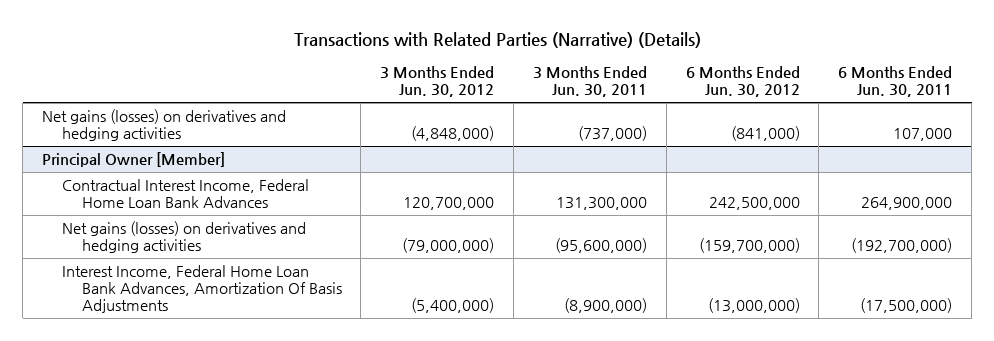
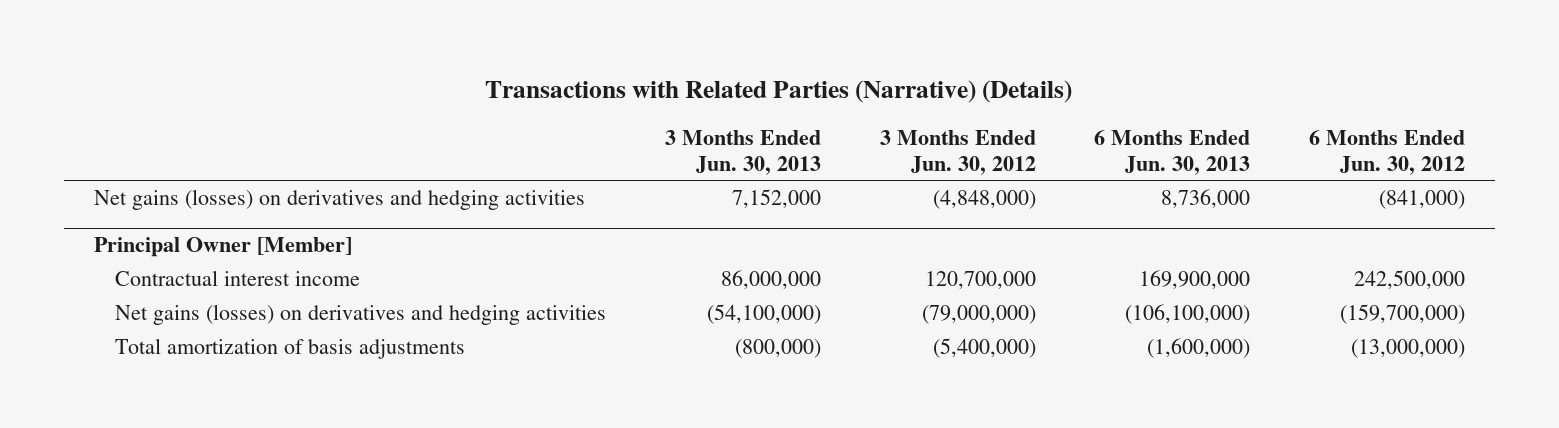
[532,65,647,98] 3 Months Ended Jun. 30, 2011 -> none
[838,65,953,98] 6 Months Ended Jun. 30, 2011 -> none
none -> [664,129,821,175] 3 Months Ended Jun. 30, 2013
none -> [1094,129,1251,175] 6 Months Ended Jun. 30, 2013
[61,179,309,209] Contractual Interest Income, Federal Home Loan Bank Advances -> [114,270,360,287] Contractual interest income
[61,265,342,314] Interest Income, Federal Home Loan Bank Advances, Amortization Of Basis Adjustments -> [114,338,465,360] Total amortization of basis adjustments

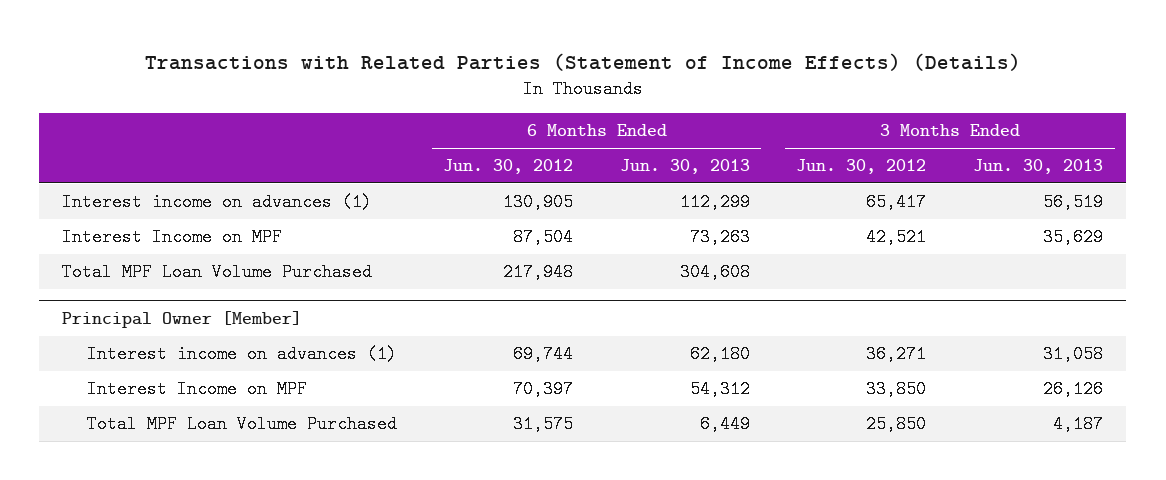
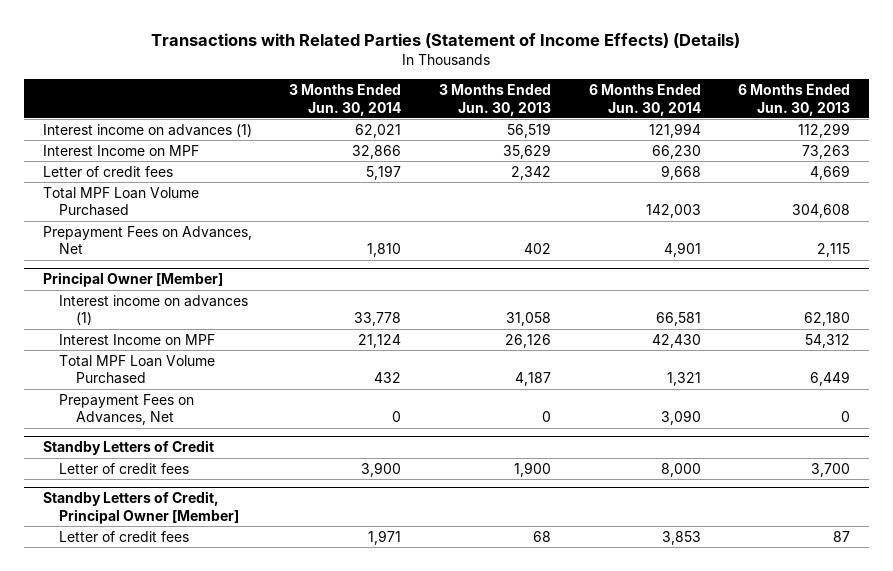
[443,159,574,175] Jun. 30, 2012 -> none
[796,159,927,175] Jun. 30, 2012 -> none
none -> [289,84,402,116] 3 Months Ended Jun. 30, 2014
none -> [588,84,701,116] 6 Months Ended Jun. 30, 2014
none -> [42,165,173,177] Letter of credit fees
none -> [42,225,252,255] Prepayment Fees on Advances, Net
none -> [59,393,195,426] Prepayment Fees on Advances, Net
none -> [42,440,214,456] Standby Letters of Credit
none -> [59,462,190,474] Letter of credit fees
none -> [42,491,240,524] Standby Letters of Credit, Principal Owner [Member]
none -> [59,530,190,542] Letter of credit fees

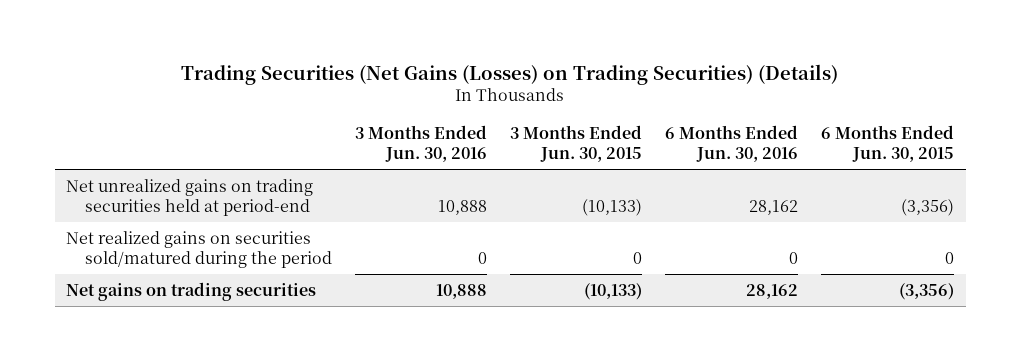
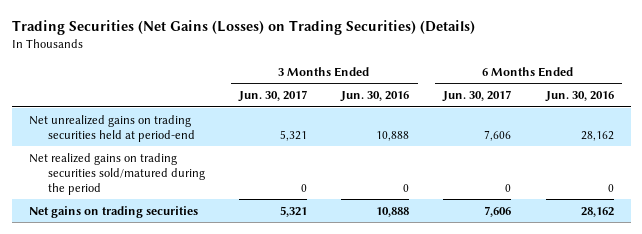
[509,124,642,163] 3 Months Ended Jun. 30, 2015 -> none
[821,124,955,163] 6 Months Ended Jun. 30, 2015 -> none
none -> [238,90,308,103] Jun. 30, 2017
none -> [442,90,512,103] Jun. 30, 2017
[66,230,332,269] Net realized gains on securities sold/matured during the period -> [28,152,206,195] Net realized gains on trading securities sold/matured during the period

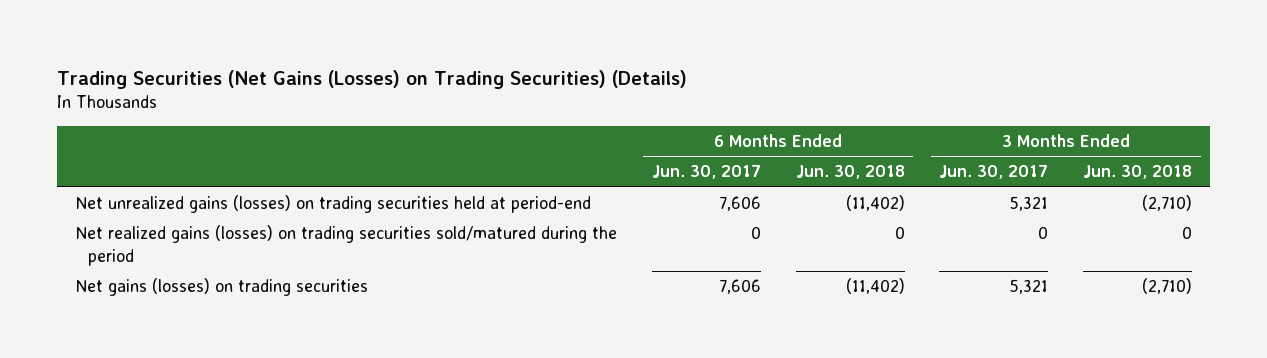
[340,91,410,103] Jun. 30, 2016 -> none
[544,91,614,103] Jun. 30, 2016 -> none
none -> [795,165,905,180] Jun. 30, 2018
none -> [1083,165,1193,180] Jun. 30, 2018
[28,114,196,142] Net unrealized gains on trading securities held at period-end -> [74,195,591,214] Net unrealized gains (losses) on trading securities held at period-end
[28,152,206,195] Net realized gains on trading securities sold/matured during the period -> [74,225,617,266] Net realized gains (losses) on trading securities sold/matured during the period
[28,205,198,218] Net gains on trading securities -> [74,278,368,297] Net gains (losses) on trading securities

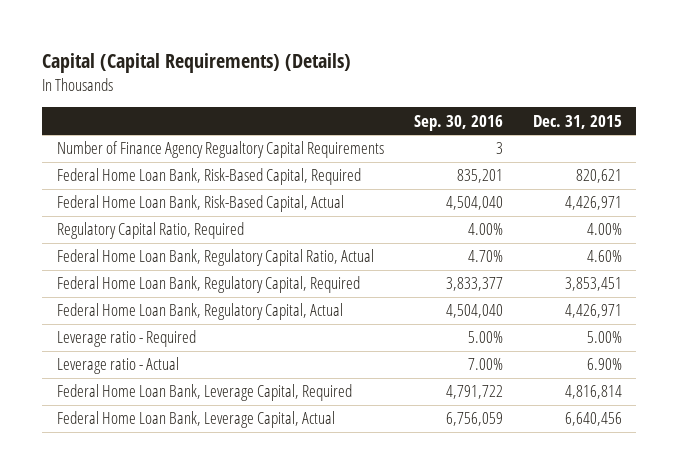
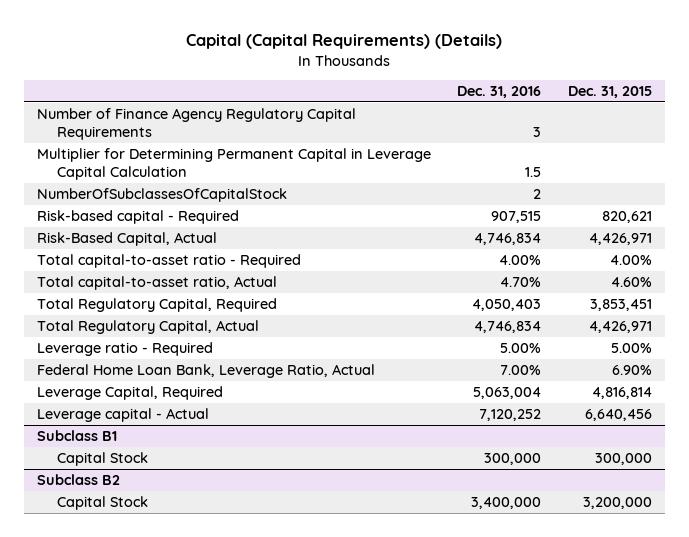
[413,114,503,131] Sep. 30, 2016 -> none
none -> [457,86,542,99] Dec. 31, 2016
[56,141,384,159] Number of Finance Agency Regualtory Capital Requirements -> [37,108,357,140] Number of Finance Agency Regulatory Capital Requirements
none -> [37,148,432,180] Multiplier for Determining Permanent Capital in Leverage Capital Calculation
none -> [37,188,288,203] NumberOfSubclassesOfCapitalStock
[56,168,361,186] Federal Home Loan Bank, Risk-Based Capital, Required -> [37,210,240,225] Risk-based capital - Required
[56,195,344,213] Federal Home Loan Bank, Risk-Based Capital, Actual -> [37,232,218,247] Risk-Based Capital, Actual
[56,222,244,240] Regulatory Capital Ratio, Required -> [37,254,302,269] Total capital-to-asset ratio - Required
[56,249,374,267] Federal Home Loan Bank, Regulatory Capital Ratio, Actual -> [37,276,278,291] Total capital-to-asset ratio, Actual
[56,276,360,294] Federal Home Loan Bank, Regulatory Capital, Required -> [37,298,278,313] Total Regulatory Capital, Required
[56,303,343,321] Federal Home Loan Bank, Regulatory Capital, Actual -> [37,320,260,335] Total Regulatory Capital, Actual
[56,357,179,375] Leverage ratio - Actual -> none
none -> [37,364,376,379] Federal Home Loan Bank, Leverage Ratio, Actual
[56,384,352,402] Federal Home Loan Bank, Leverage Capital, Required -> [37,386,224,401] Leverage Capital, Required
[56,411,335,429] Federal Home Loan Bank, Leverage Capital, Actual -> [37,408,210,423] Leverage capital - Actual
none -> [37,430,118,442] Subclass B1
none -> [57,452,149,467] Capital Stock
none -> [37,474,121,486] Subclass B2
none -> [57,496,149,511] Capital Stock

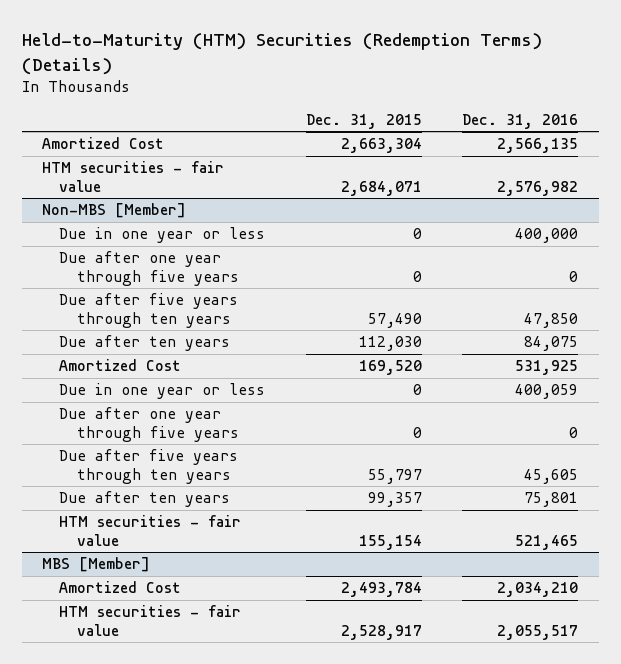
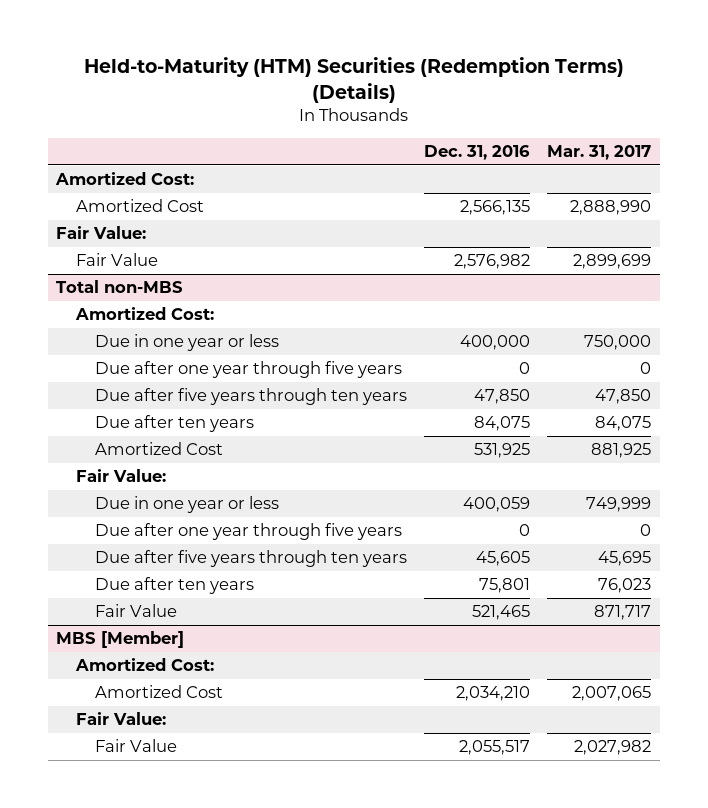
[305,113,422,129] Dec. 31, 2015 -> none
none -> [547,145,652,161] Mar. 31, 2017
none -> [55,172,195,186] Amortized Cost:
none -> [56,226,147,240] Fair Value:
[42,161,225,192] HTM securities - fair value -> [75,253,158,267] Fair Value
[42,203,187,219] Non-MBS [Member] -> [56,280,184,294] Total non-MBS
none -> [74,307,214,321] Amortized Cost:
none -> [75,469,166,483] Fair Value:
[59,515,242,546] HTM securities - fair value -> [94,604,177,618] Fair Value
none -> [74,658,214,672] Amortized Cost:
none -> [75,712,166,726] Fair Value:
[59,605,242,636] HTM securities - fair value -> [94,739,177,753] Fair Value

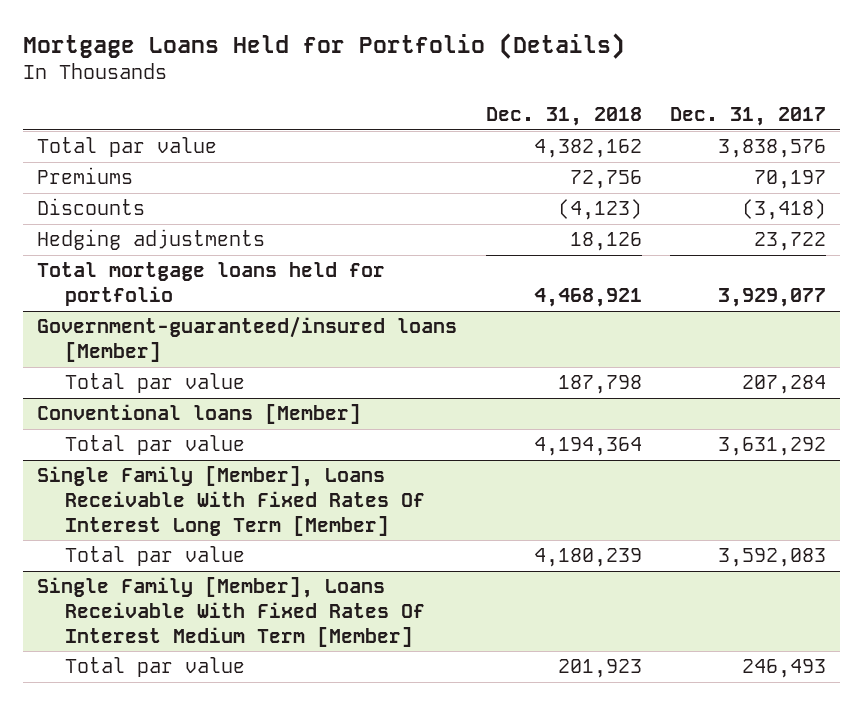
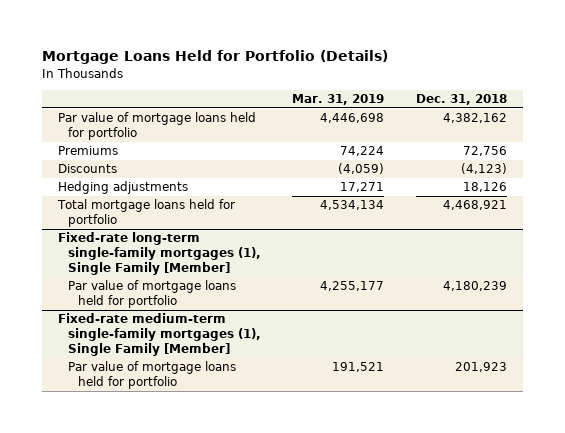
[669,107,826,127] Dec. 31, 2017 -> none
none -> [292,94,385,106] Mar. 31, 2019
[37,137,218,158] Total par value -> [57,112,256,141] Par value of mortgage loans held for portfolio
[37,316,458,363] Government-guaranteed/insured loans [Member] -> none
[37,404,362,425] Conventional loans [Member] -> none
[37,466,426,536] Single Family [Member], Loans Receivable With Fixed Rates Of Interest Long Term [Member] -> none
[65,546,246,567] Total par value -> none
[37,577,426,647] Single Family [Member], Loans Receivable With Fixed Rates Of Interest Medium Term [Member] -> none
[65,657,246,678] Total par value -> none
none -> [57,232,261,275] Fixed-rate long-term single-family mortgages (1), Single Family [Member]
[65,373,246,394] Total par value -> [67,280,236,309] Par value of mortgage loans held for portfolio
[557,375,642,395] 187,798 -> [442,281,507,292] 4,180,239
none -> [57,313,261,356] Fixed-rate medium-term single-family mortgages (1), Single Family [Member]
[65,435,246,456] Total par value -> [67,361,236,390] Par value of mortgage loans held for portfolio
[533,437,642,457] 4,194,364 -> [454,362,507,373] 201,923

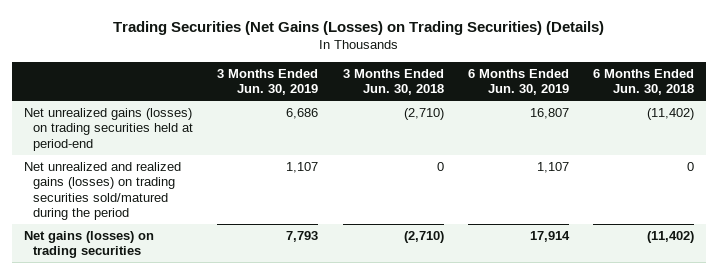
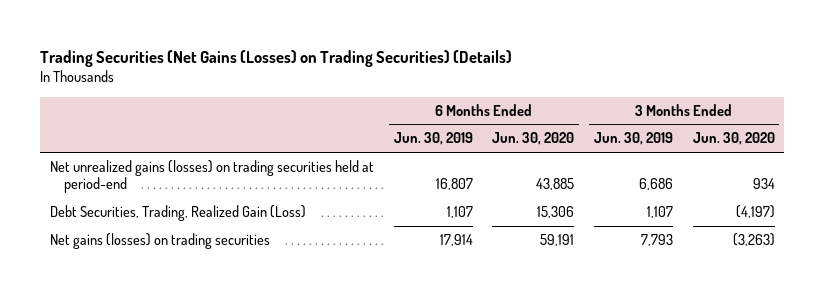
[342,68,444,96] 3 Months Ended Jun. 30, 2018 -> none
[593,68,695,96] 6 Months Ended Jun. 30, 2018 -> none
none -> [492,132,575,146] Jun. 30, 2020
none -> [692,132,775,146] Jun. 30, 2020
[23,161,181,221] Net unrealized and realized gains (losses) on trading securities sold/matured during the period -> [50,205,307,222] Debt Securities, Trading, Realized Gain (Loss)

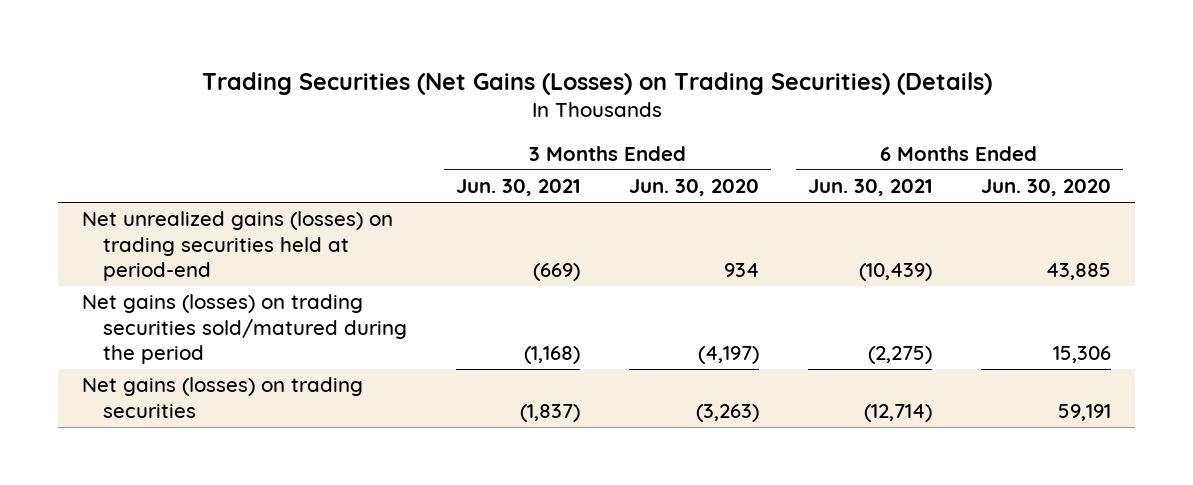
[393,132,473,146] Jun. 30, 2019 -> none
[593,132,673,146] Jun. 30, 2019 -> none
none -> [456,179,581,197] Jun. 30, 2021
none -> [807,179,932,197] Jun. 30, 2021
[50,205,307,222] Debt Securities, Trading, Realized Gain (Loss) -> [82,294,408,364] Net gains (losses) on trading securities sold/matured during the period

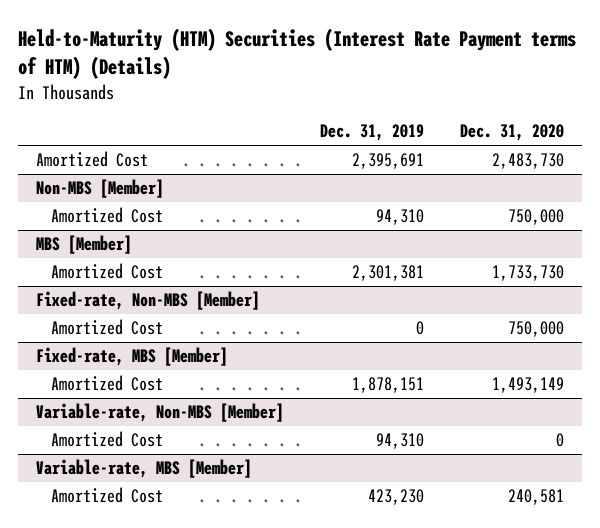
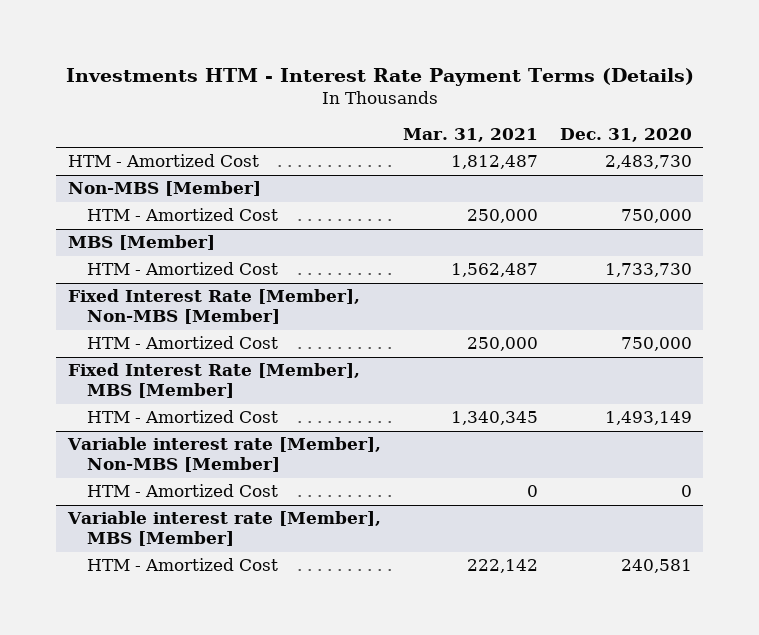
[17,28,576,80] Held-to-Maturity (HTM) Securities (Interest Rate Payment terms of HTM) (Details) -> [65,67,694,86] Investments HTM - Interest Rate Payment Terms (Details)
[320,124,425,142] Dec. 31, 2019 -> none
none -> [402,127,538,142] Mar. 31, 2021
[36,151,149,168] Amortized Cost -> [67,154,259,168] HTM - Amortized Cost
[51,207,164,224] Amortized Cost -> [87,208,279,222] HTM - Amortized Cost
[51,263,164,280] Amortized Cost -> [87,262,279,276] HTM - Amortized Cost
[36,291,261,311] Fixed-rate, Non-MBS [Member] -> [67,289,360,325] Fixed Interest Rate [Member], Non-MBS [Member]
[51,319,164,336] Amortized Cost -> [87,336,279,350] HTM - Amortized Cost
[36,347,229,367] Fixed-rate, MBS [Member] -> [67,363,360,399] Fixed Interest Rate [Member], MBS [Member]
[51,375,164,392] Amortized Cost -> [87,410,279,424] HTM - Amortized Cost
[36,403,285,423] Variable-rate, Non-MBS [Member] -> [66,437,381,473] Variable interest rate [Member], Non-MBS [Member]
[51,431,164,448] Amortized Cost -> [87,484,279,498] HTM - Amortized Cost
[36,459,253,479] Variable-rate, MBS [Member] -> [66,511,381,547] Variable interest rate [Member], MBS [Member]
[51,487,164,504] Amortized Cost -> [87,558,279,572] HTM - Amortized Cost

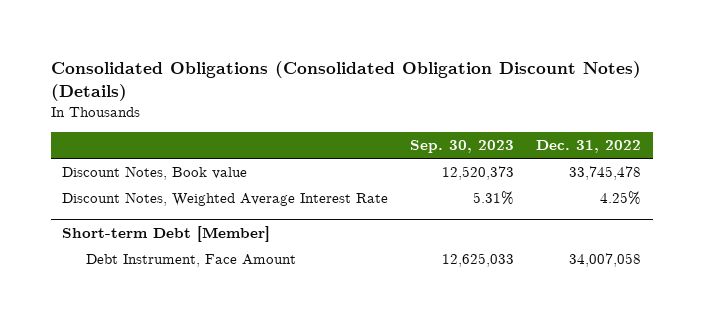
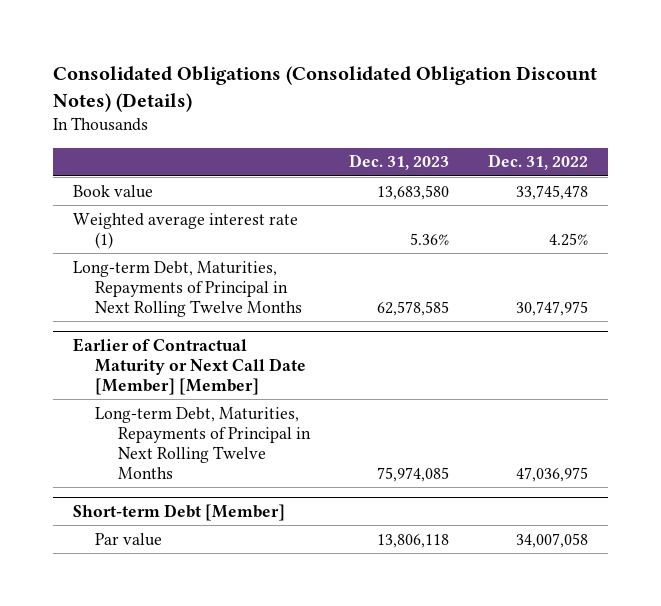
[410,140,515,154] Sep. 30, 2023 -> none
none -> [349,154,450,171] Dec. 31, 2023
[62,166,248,181] Discount Notes, Book value -> [73,184,154,198] Book value
[62,192,389,207] Discount Notes, Weighted Average Interest Rate -> [73,212,299,249] Weighted average interest rate (1)
none -> [73,260,303,317] Long-term Debt, Maturities, Repayments of Principal in Next Rolling Twelve Months
none -> [73,337,307,395] Earlier of Contractual Maturity or Next Call Date [Member] [Member]
none -> [95,406,311,479] Long-term Debt, Maturities, Repayments of Principal in Next Rolling Twelve Months
[85,254,296,268] Debt Instrument, Face Amount -> [95,532,163,546] Par value

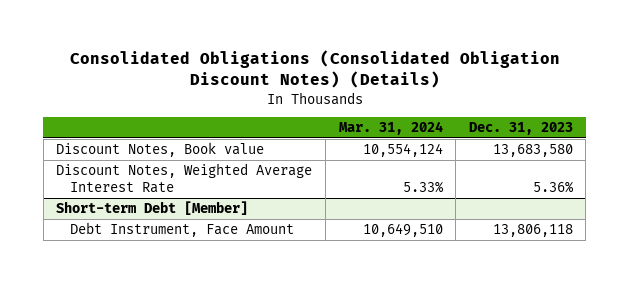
[488,154,589,171] Dec. 31, 2022 -> none
none -> [338,121,443,136] Mar. 31, 2024
[73,260,303,317] Long-term Debt, Maturities, Repayments of Principal in Next Rolling Twelve Months -> none
[73,337,307,395] Earlier of Contractual Maturity or Next Call Date [Member] [Member] -> none
[95,406,311,479] Long-term Debt, Maturities, Repayments of Principal in Next Rolling Twelve Months -> none
[73,184,154,198] Book value -> [56,142,265,158] Discount Notes, Book value
[73,212,299,249] Weighted average interest rate (1) -> [56,163,313,194] Discount Notes, Weighted Average Interest Rate
[95,532,163,546] Par value -> [69,222,294,238] Debt Instrument, Face Amount

